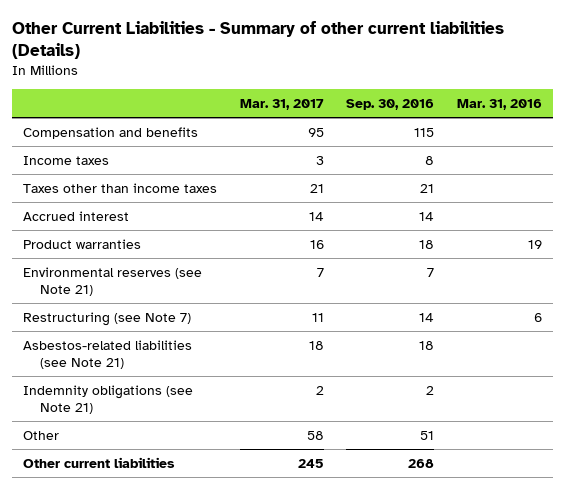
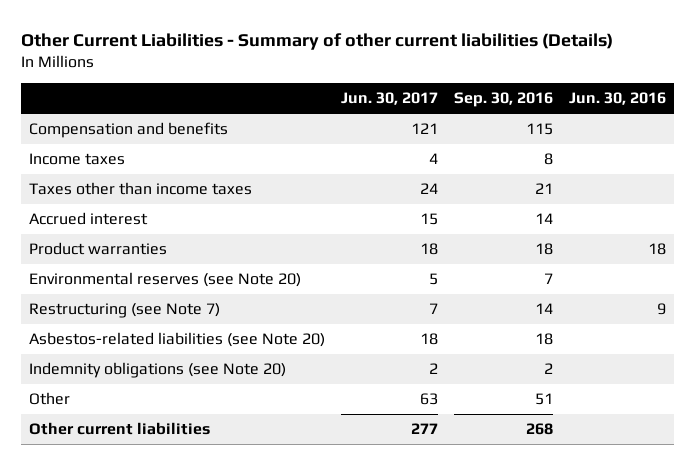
[239,98,324,110] Mar. 31, 2017 -> none
[457,98,543,110] Mar. 31, 2016 -> none
none -> [341,92,439,106] Jun. 30, 2017
none -> [569,92,667,106] Jun. 30, 2016
[23,266,203,297] Environmental reserves (see Note 21) -> [29,272,302,288] Environmental reserves (see Note 20)
[23,339,193,370] Asbestos-related liabilities (see Note 21) -> [29,332,326,348] Asbestos-related liabilities (see Note 20)
[23,384,194,415] Indemnity obligations (see Note 21) -> [29,362,287,379] Indemnity obligations (see Note 20)

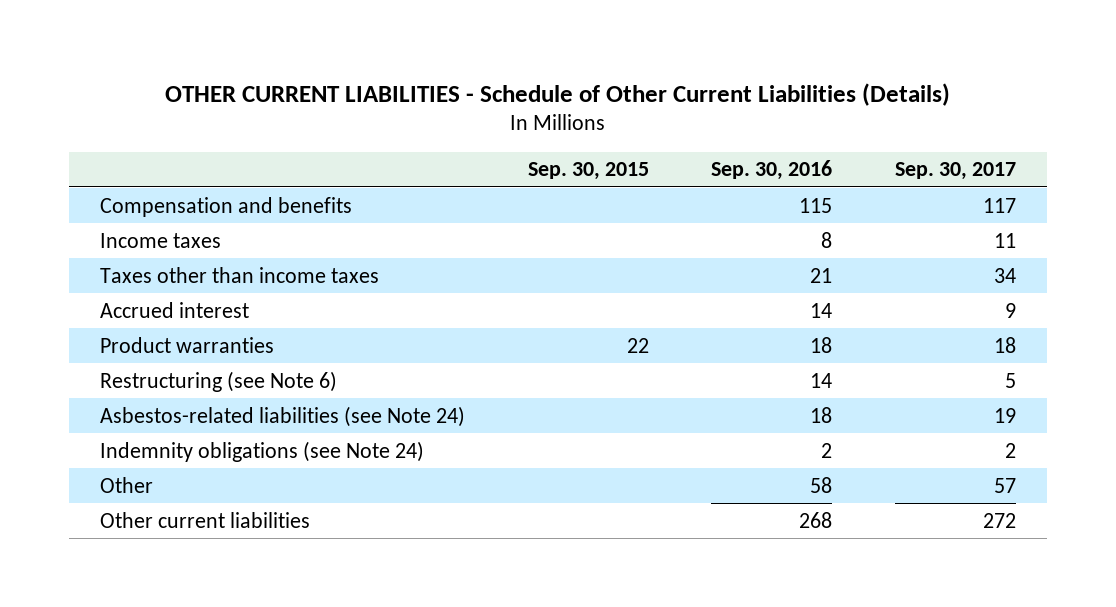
[21,32,614,50] Other Current Liabilities - Summary of other current liabilities (Details) -> [164,82,950,106] OTHER CURRENT LIABILITIES - Schedule of Other Current Liabilities (Details)
[341,92,439,106] Jun. 30, 2017 -> none
[569,92,667,106] Jun. 30, 2016 -> none
none -> [527,162,649,181] Sep. 30, 2015
none -> [894,162,1016,181] Sep. 30, 2017
[29,272,302,288] Environmental reserves (see Note 20) -> none
[29,303,221,319] Restructuring (see Note 7) -> [99,370,337,392] Restructuring (see Note 6)
[29,332,326,348] Asbestos-related liabilities (see Note 20) -> [99,405,465,427] Asbestos-related liabilities (see Note 24)
[29,362,287,379] Indemnity obligations (see Note 20) -> [99,440,424,462] Indemnity obligations (see Note 24)
[535,393,554,406] 51 -> [810,476,833,493] 58

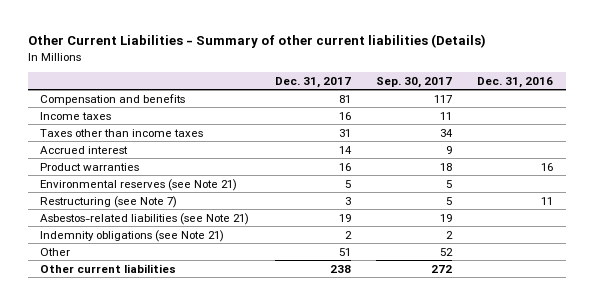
[164,82,950,106] OTHER CURRENT LIABILITIES - Schedule of Other Current Liabilities (Details) -> [27,34,486,49] Other Current Liabilities - Summary of other current liabilities (Details)
[527,162,649,181] Sep. 30, 2015 -> none
[711,160,833,181] Sep. 30, 2016 -> none
none -> [274,76,351,88] Dec. 31, 2017
none -> [477,76,554,88] Dec. 31, 2016
none -> [40,178,238,191] Environmental reserves (see Note 21)
[99,370,337,392] Restructuring (see Note 6) -> [40,195,178,208] Restructuring (see Note 7)
[99,405,465,427] Asbestos-related liabilities (see Note 24) -> [40,212,250,225] Asbestos-related liabilities (see Note 21)
[99,440,424,462] Indemnity obligations (see Note 24) -> [40,229,225,242] Indemnity obligations (see Note 21)
[993,477,1016,493] 57 -> [440,247,454,256] 52

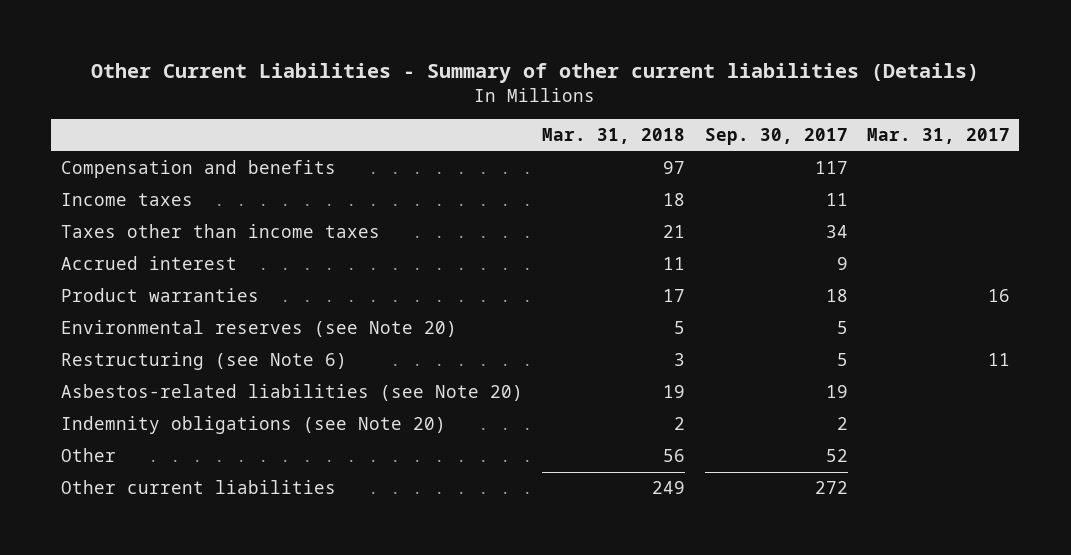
[274,76,351,88] Dec. 31, 2017 -> none
[477,76,554,88] Dec. 31, 2016 -> none
none -> [542,128,686,145] Mar. 31, 2018
none -> [866,128,1010,145] Mar. 31, 2017
[40,178,238,191] Environmental reserves (see Note 21) -> [60,320,457,338] Environmental reserves (see Note 20)
[40,195,178,208] Restructuring (see Note 7) -> [60,352,347,371] Restructuring (see Note 6)
[40,212,250,225] Asbestos-related liabilities (see Note 21) -> [60,384,523,402] Asbestos-related liabilities (see Note 20)
[40,229,225,242] Indemnity obligations (see Note 21) -> [60,416,446,435] Indemnity obligations (see Note 20)

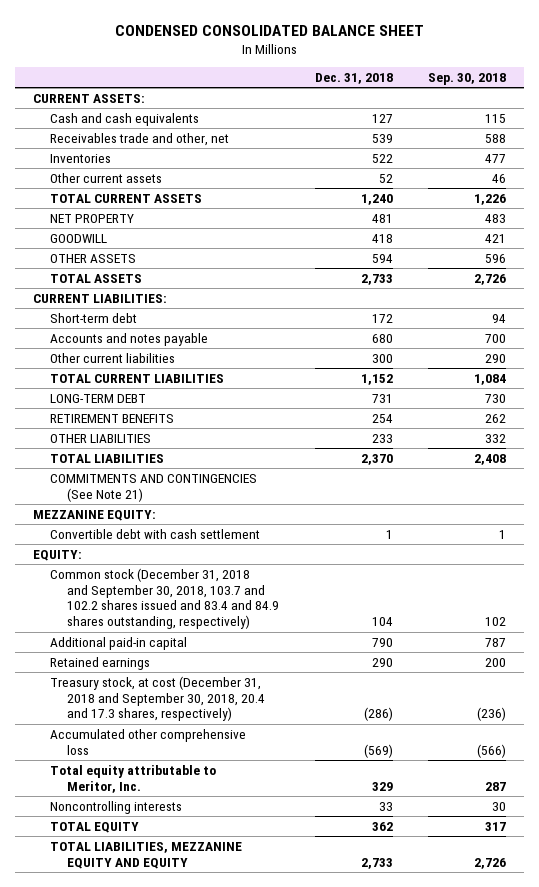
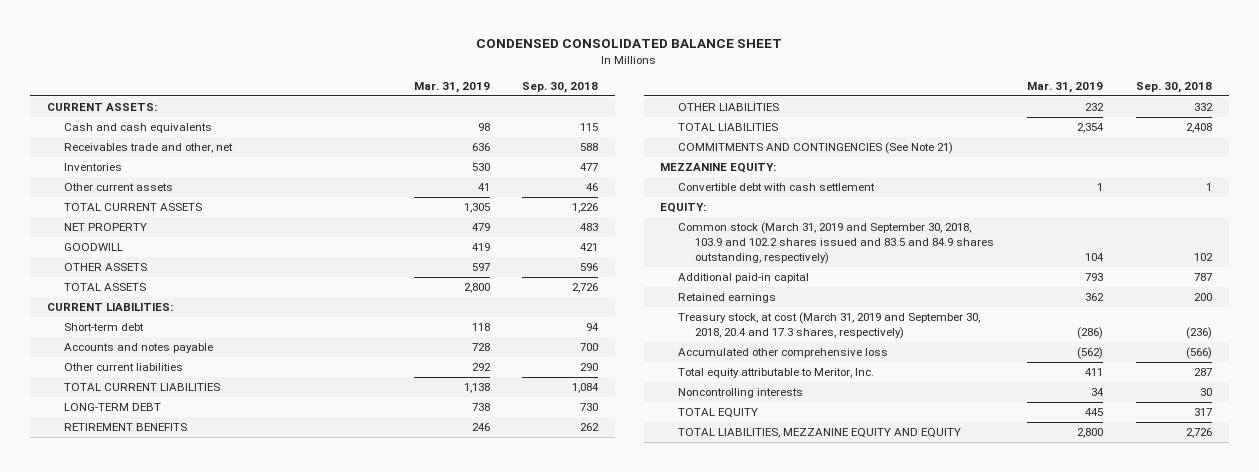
[314,72,393,84] Dec. 31, 2018 -> none
none -> [413,81,490,93] Mar. 31, 2019
[50,567,280,630] Common stock (December 31, 2018 and September 30, 2018, 103.7 and 102.2 shares issued and 83.4 and 84.9 shares outstanding, respectively) -> [677,222,995,265] Common stock (March 31, 2019 and September 30, 2018, 103.9 and 102.2 shares issued and 83.5 and 84.9 shares outstanding, respectively)
[50,675,266,722] Treasury stock, at cost (December 31, 2018 and September 30, 2018, 20.4 and 17.3 shares, respectively) -> [677,312,980,340] Treasury stock, at cost (March 31, 2019 and September 30, 2018, 20.4 and 17.3 shares, respectively)

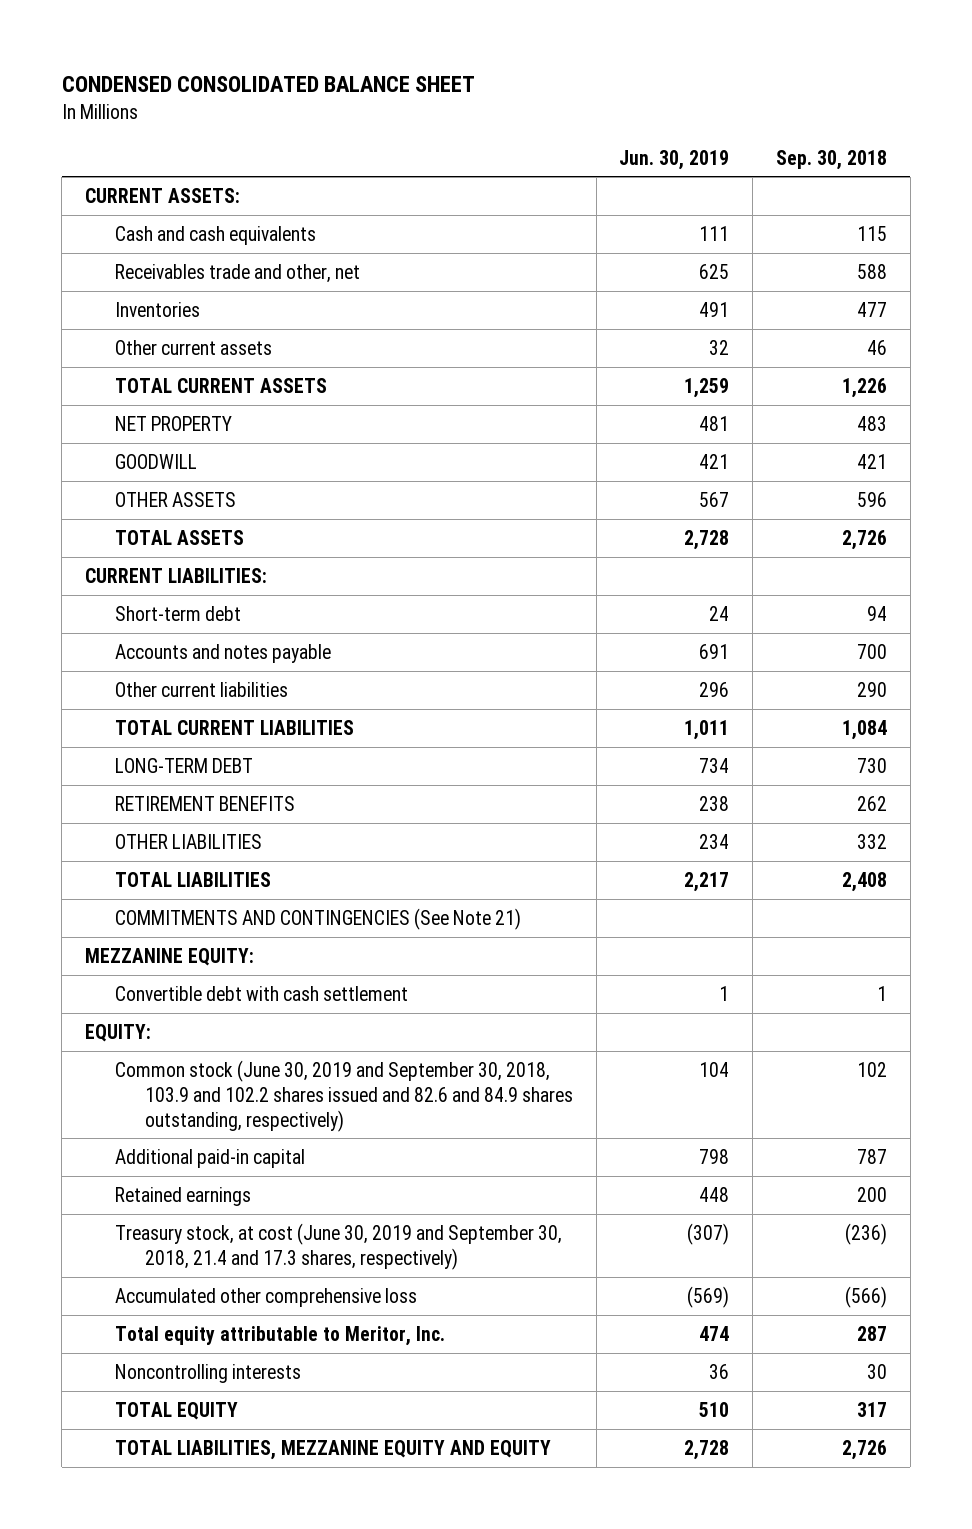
[413,81,490,93] Mar. 31, 2019 -> none
none -> [619,149,730,170] Jun. 30, 2019
[677,222,995,265] Common stock (March 31, 2019 and September 30, 2018, 103.9 and 102.2 shares issued and 83.5 and 84.9 shares outstanding, respectively) -> [114,1059,573,1132] Common stock (June 30, 2019 and September 30, 2018, 103.9 and 102.2 shares issued and 82.6 and 84.9 shares outstanding, respectively)
[677,312,980,340] Treasury stock, at cost (March 31, 2019 and September 30, 2018, 20.4 and 17.3 shares, respectively) -> [114,1222,562,1270] Treasury stock, at cost (June 30, 2019 and September 30, 2018, 21.4 and 17.3 shares, respectively)

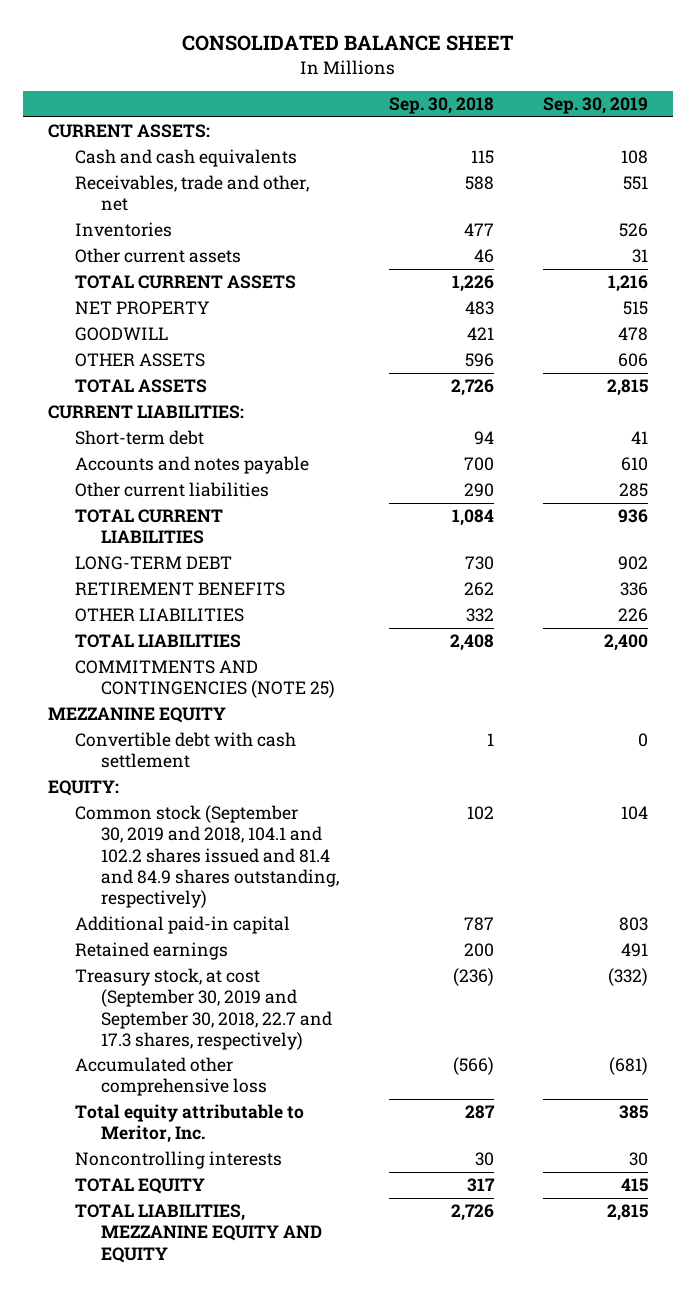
[61,76,475,93] CONDENSED CONSOLIDATED BALANCE SHEET -> [182,35,515,52] CONSOLIDATED BALANCE SHEET
[619,149,730,170] Jun. 30, 2019 -> none
none -> [543,97,649,115] Sep. 30, 2019
[114,263,360,283] Receivables trade and other, net -> [74,175,309,212] Receivables, trade and other, net
[114,907,521,930] COMMITMENTS AND CONTINGENCIES (See Note 21) -> [74,660,336,699] COMMITMENTS AND CONTINGENCIES (NOTE 25)
[85,947,255,966] MEZZANINE EQUITY: -> [47,707,226,724] MEZZANINE EQUITY
[114,1059,573,1132] Common stock (June 30, 2019 and September 30, 2018, 103.9 and 102.2 shares issued and 82.6 and 84.9 shares outstanding, respectively) -> [74,805,340,908] Common stock (September 30, 2019 and 2018, 104.1 and 102.2 shares issued and 81.4 and 84.9 shares outstanding, respectively)
[114,1222,562,1270] Treasury stock, at cost (June 30, 2019 and September 30, 2018, 21.4 and 17.3 shares, respectively) -> [74,968,333,1050] Treasury stock, at cost (September 30, 2019 and September 30, 2018, 22.7 and 17.3 shares, respectively)

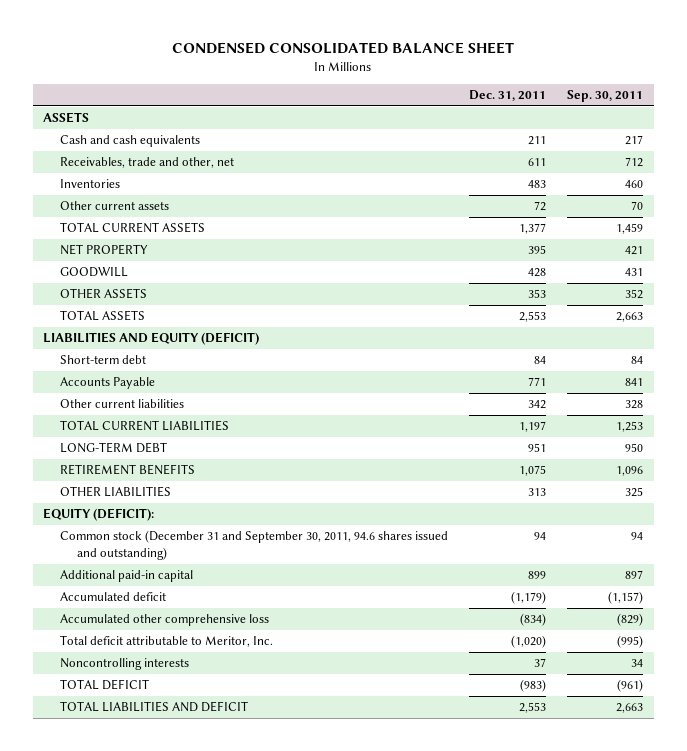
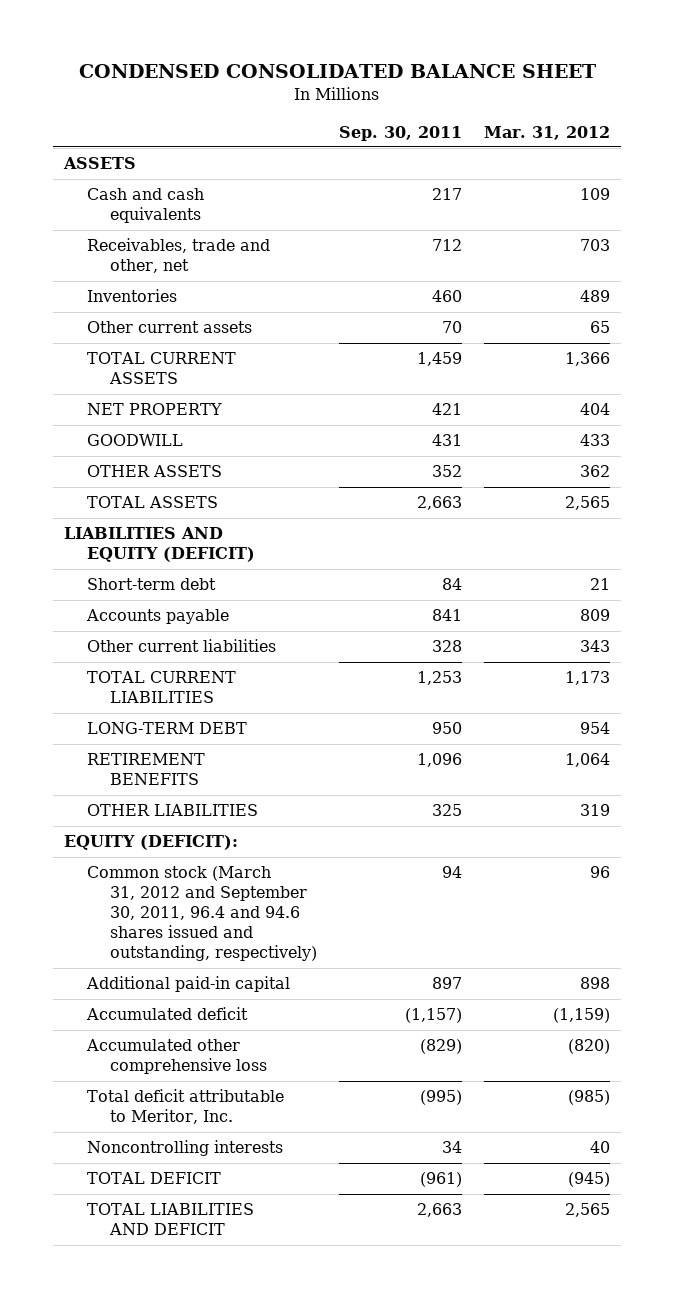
[469,90,547,102] Dec. 31, 2011 -> none
none -> [483,125,610,140] Mar. 31, 2012
[60,377,156,390] Accounts Payable -> [86,609,230,625] Accounts payable
[60,530,449,561] Common stock (December 31 and September 30, 2011, 94.6 shares issued and outstanding) -> [87,866,318,962] Common stock (March 31, 2012 and September 30, 2011, 96.4 and 94.6 shares issued and outstanding, respectively)

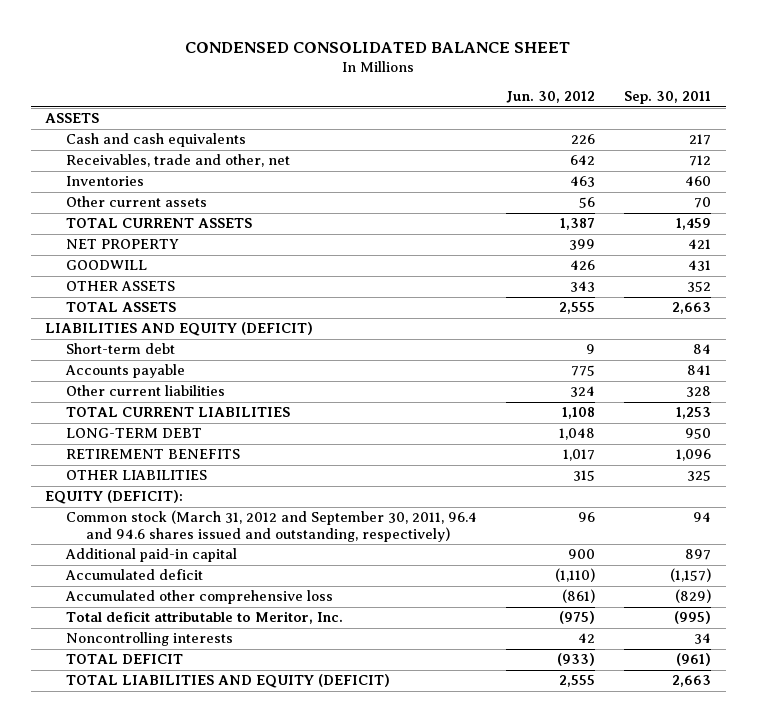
[483,125,610,140] Mar. 31, 2012 -> none
none -> [506,91,596,104] Jun. 30, 2012
[87,1203,255,1236] TOTAL LIABILITIES AND DEFICIT -> [65,674,390,689] TOTAL LIABILITIES AND EQUITY (DEFICIT)

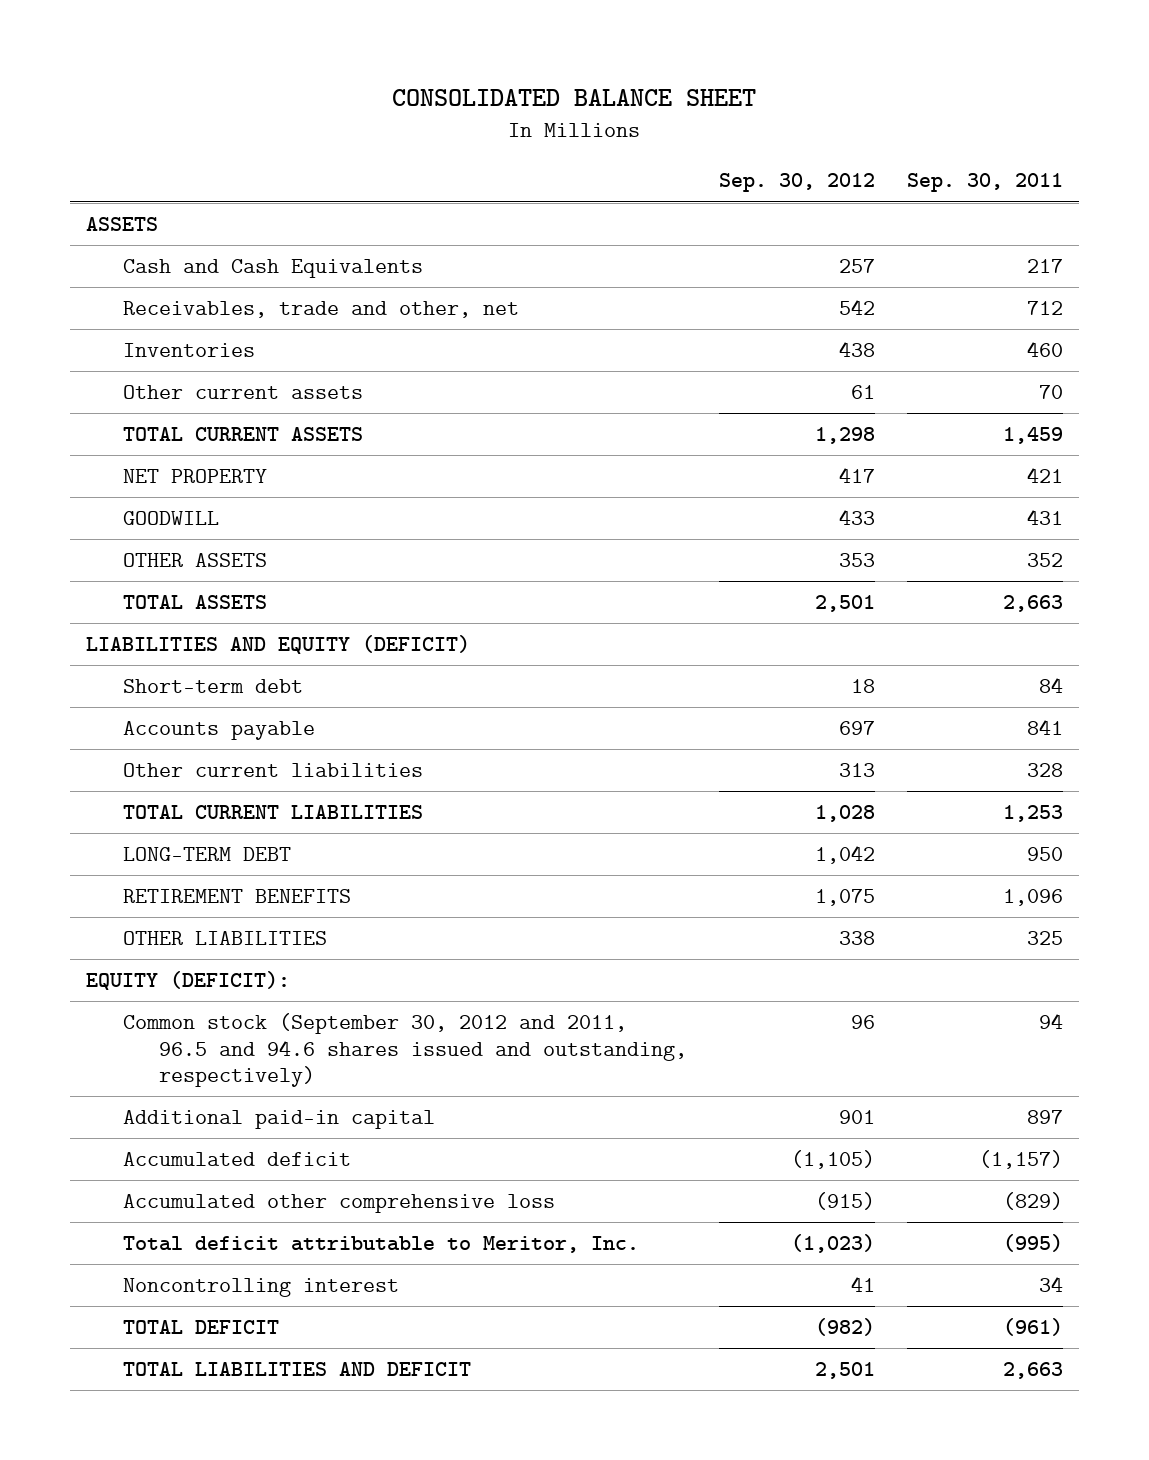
[185,41,571,53] CONDENSED CONSOLIDATED BALANCE SHEET -> [392,88,757,106] CONSOLIDATED BALANCE SHEET
[506,91,596,104] Jun. 30, 2012 -> none
none -> [719,173,876,193] Sep. 30, 2012
[65,133,246,148] Cash and cash equivalents -> [122,259,423,279] Cash and Cash Equivalents
[65,510,477,542] Common stock (March 31, 2012 and September 30, 2011, 96.4 and 94.6 shares issued and outstanding, respectively) -> [122,1013,688,1088] Common stock (September 30, 2012 and 2011, 96.5 and 94.6 shares issued and outstanding, respectively)
[65,632,233,647] Noncontrolling interests -> [122,1278,399,1298] Noncontrolling interest
[65,674,390,689] TOTAL LIABILITIES AND EQUITY (DEFICIT) -> [122,1362,471,1377] TOTAL LIABILITIES AND DEFICIT

